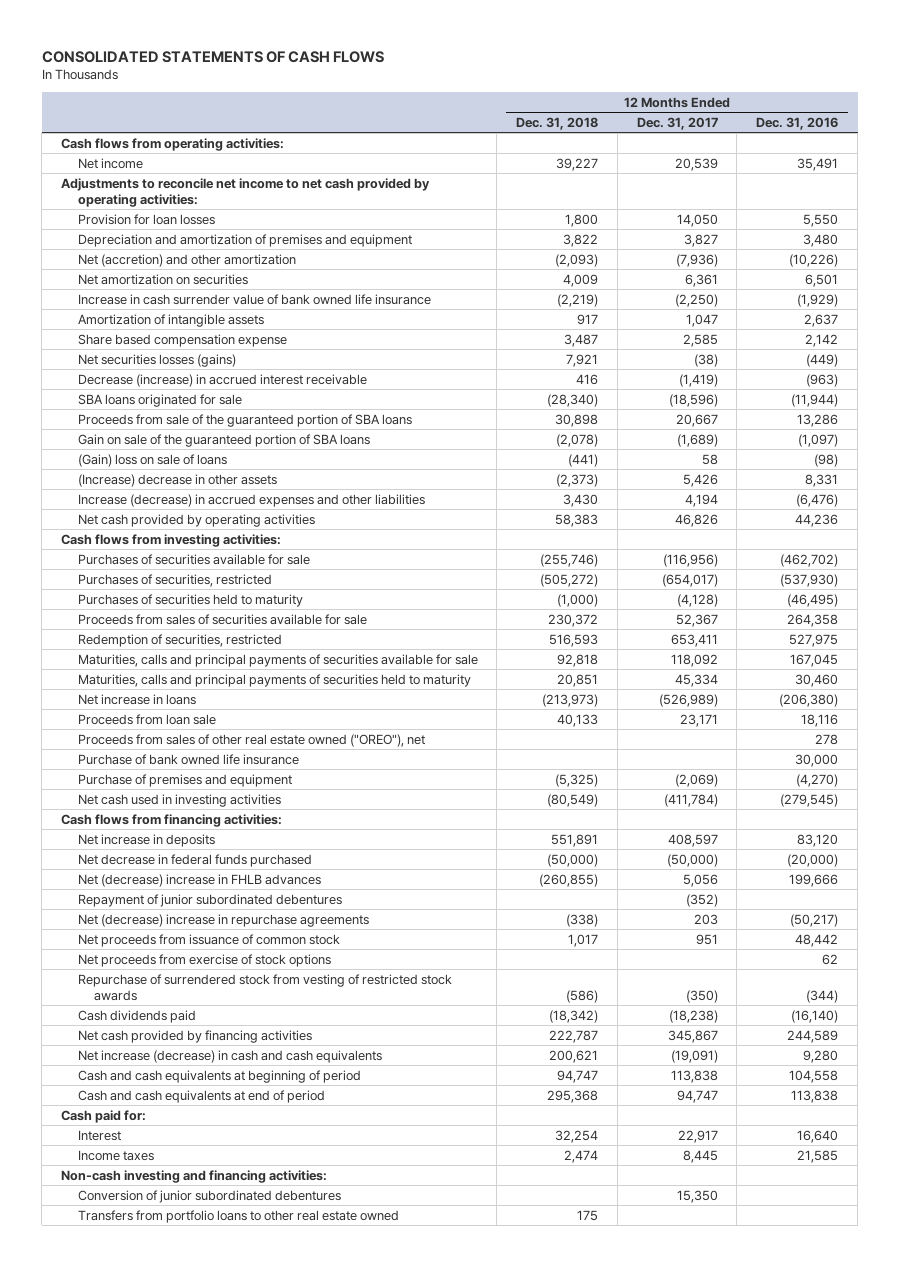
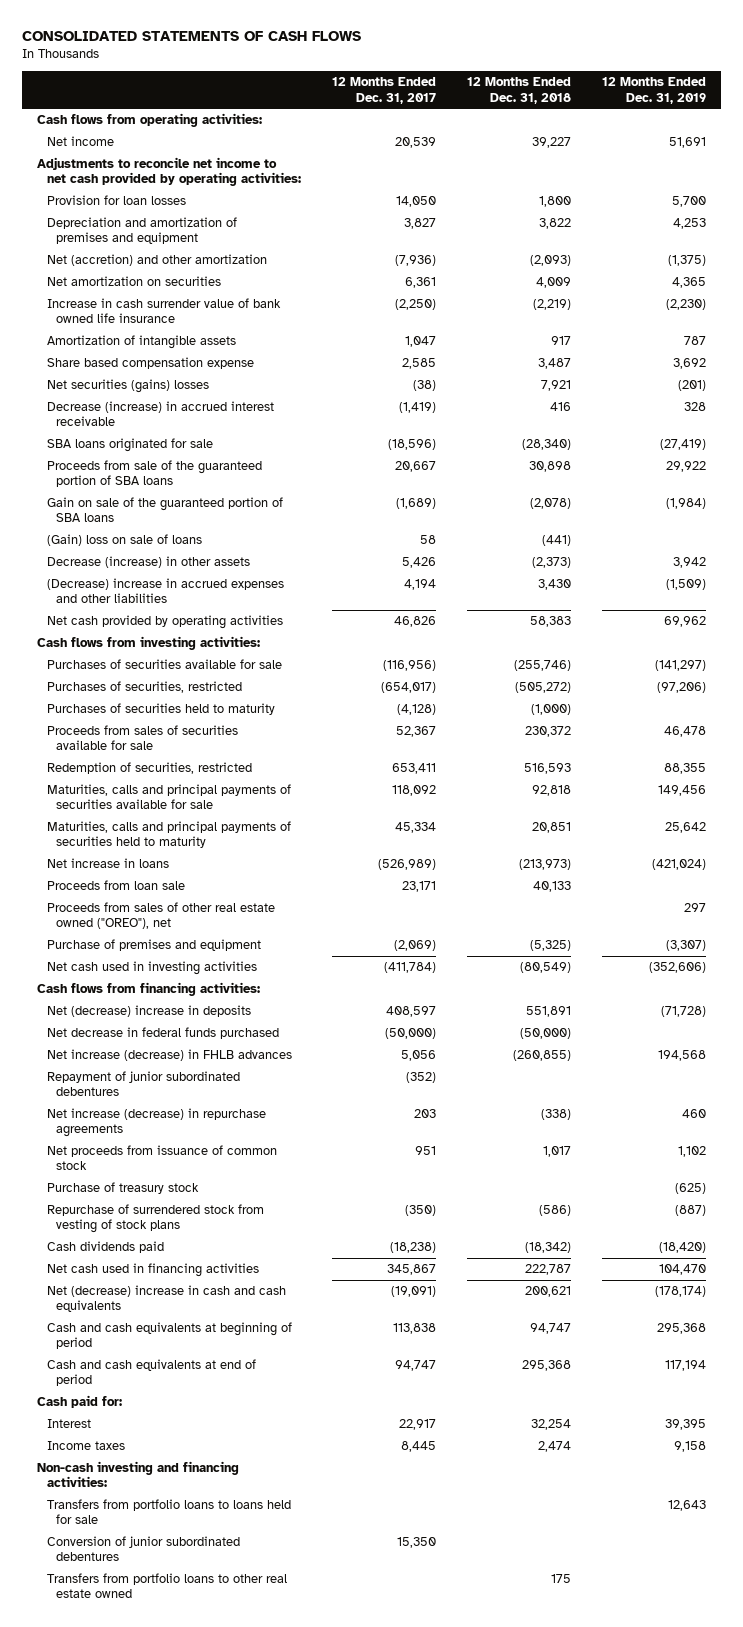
[756,116,839,130] Dec. 31, 2016 -> none
none -> [601,77,706,104] 12 Months Ended Dec. 31, 2019
[77,353,236,367] Net securities losses (gains) -> [46,379,209,394] Net securities (gains) losses
[77,473,277,487] (Increase) decrease in other assets -> [46,556,250,569] Decrease (increase) in other assets
[77,493,425,507] Increase (decrease) in accrued expenses and other liabilities -> [46,578,284,604] (Decrease) increase in accrued expenses and other liabilities
[77,753,299,765] Purchase of bank owned life insurance -> none
[77,833,215,847] Net increase in deposits -> [46,1005,251,1018] Net (decrease) increase in deposits
[77,873,321,887] Net (decrease) increase in FHLB advances -> [46,1049,292,1062] Net increase (decrease) in FHLB advances
[77,913,369,927] Net (decrease) increase in repurchase agreements -> [46,1108,266,1138] Net increase (decrease) in repurchase agreements
[77,953,331,967] Net proceeds from exercise of stock options -> none
none -> [46,1182,199,1195] Purchase of treasury stock
[77,973,452,1001] Repurchase of surrendered stock from vesting of restricted stock awards -> [46,1204,264,1234] Repurchase of surrendered stock from vesting of stock plans
[77,1029,312,1043] Net cash provided by financing activities -> [46,1263,259,1278] Net cash used in financing activities
[77,1049,382,1063] Net increase (decrease) in cash and cash equivalents -> [46,1285,286,1313] Net (decrease) increase in cash and cash equivalents
none -> [46,1499,291,1525] Transfers from portfolio loans to loans held for sale

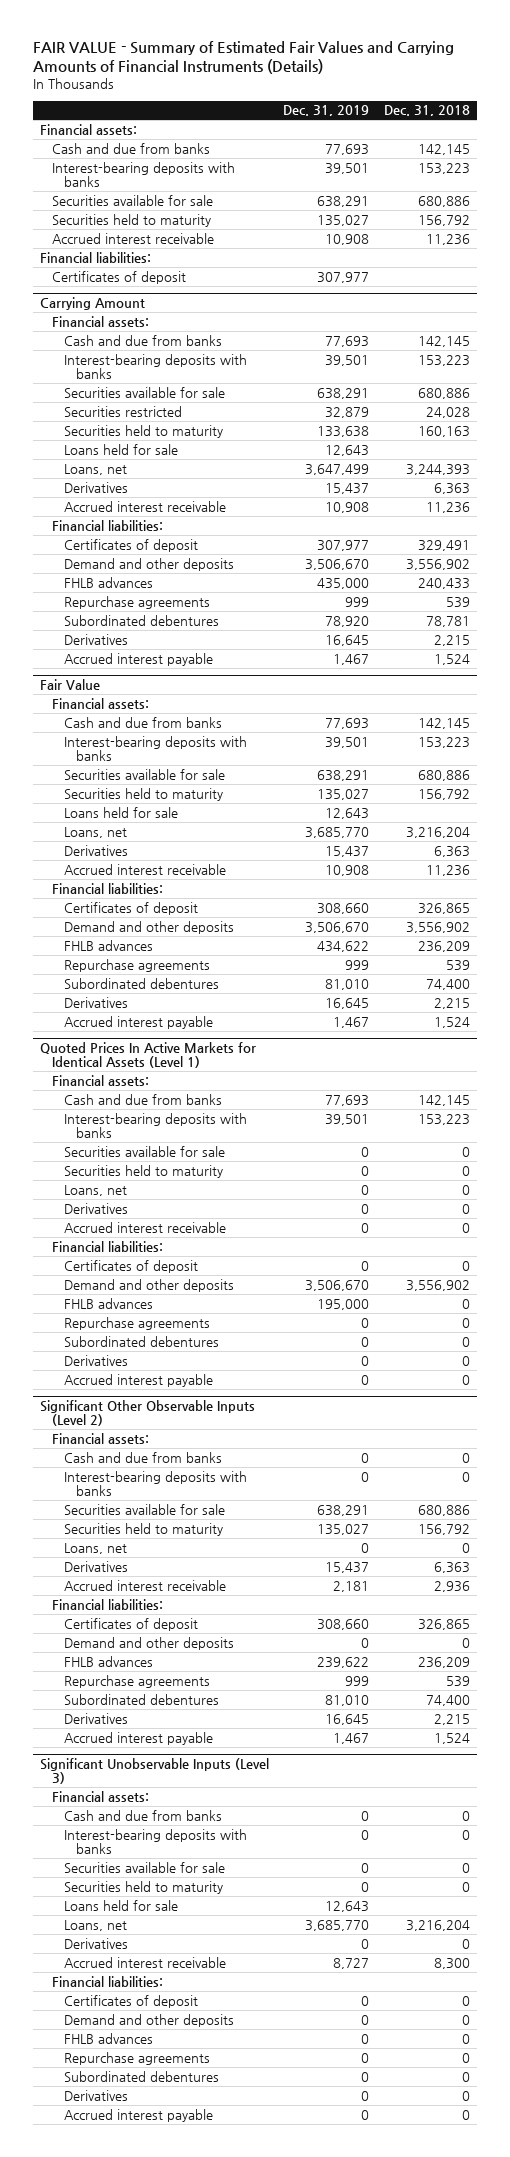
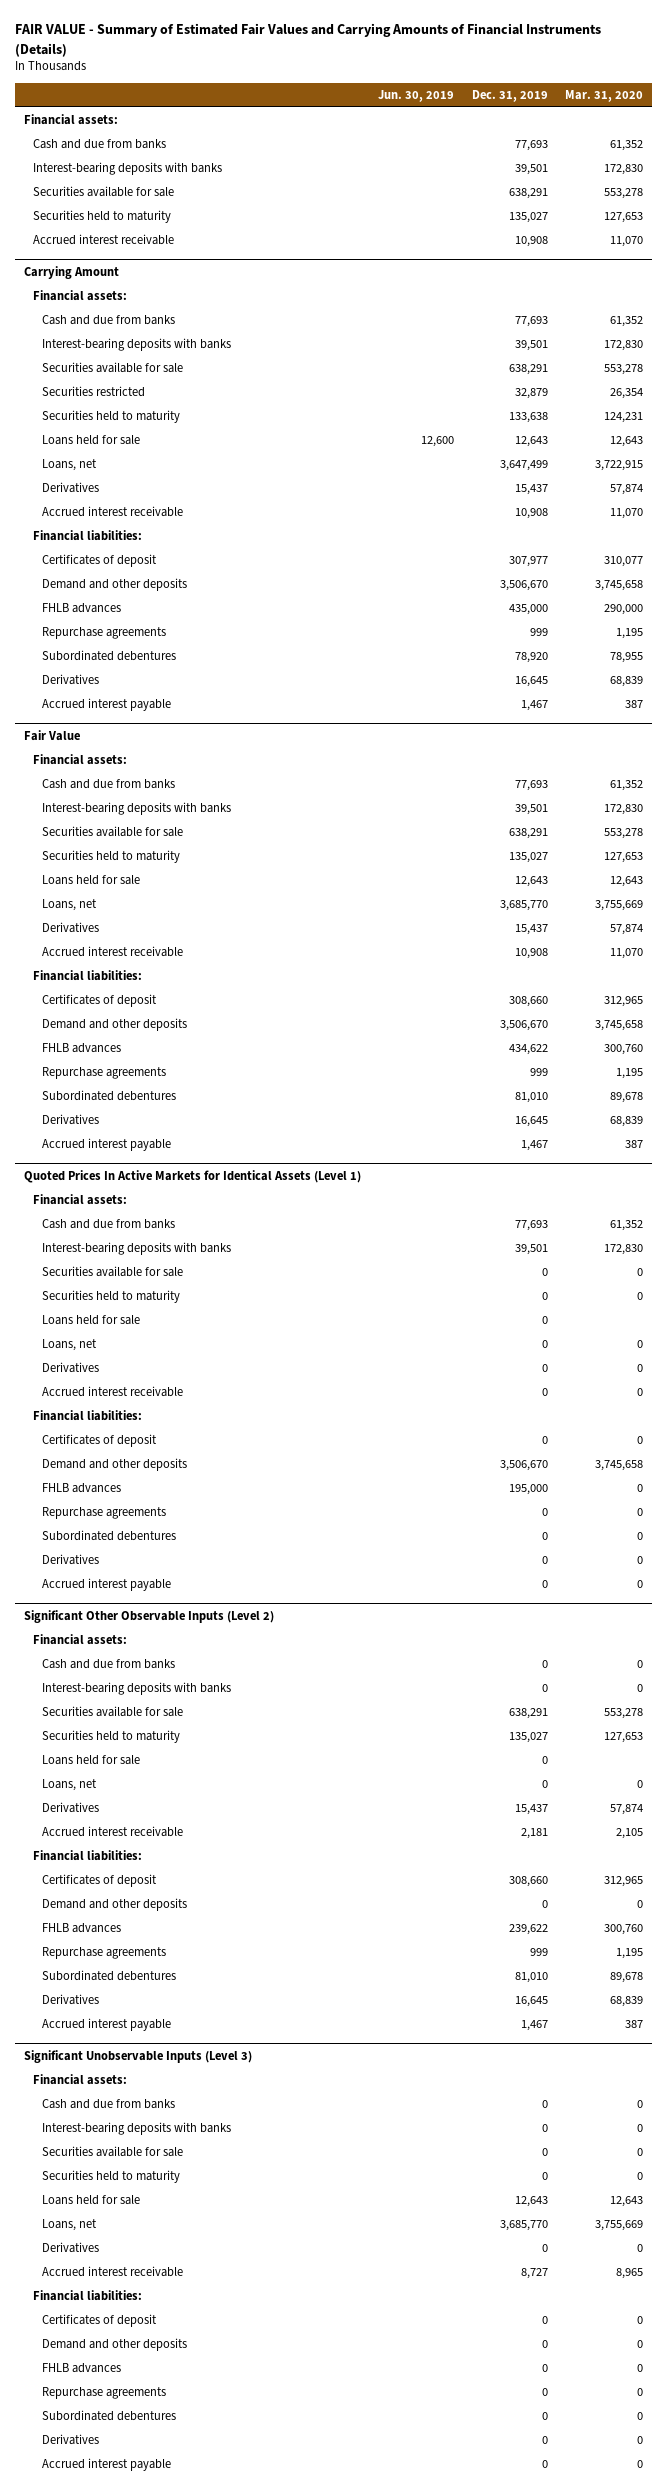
[383,105,470,117] Dec. 31, 2018 -> none
none -> [378,89,455,102] Jun. 30, 2019
none -> [565,89,644,102] Mar. 31, 2020
[40,251,152,263] Financial liabilities: -> none
[52,270,187,284] Certificates of deposit -> none
none -> [41,1315,140,1326] Loans held for sale
none -> [41,1755,140,1766] Loans held for sale

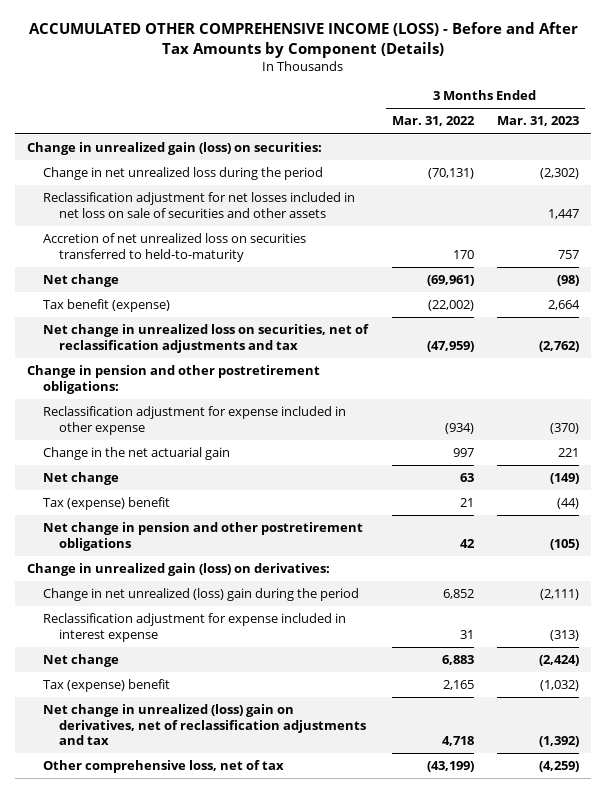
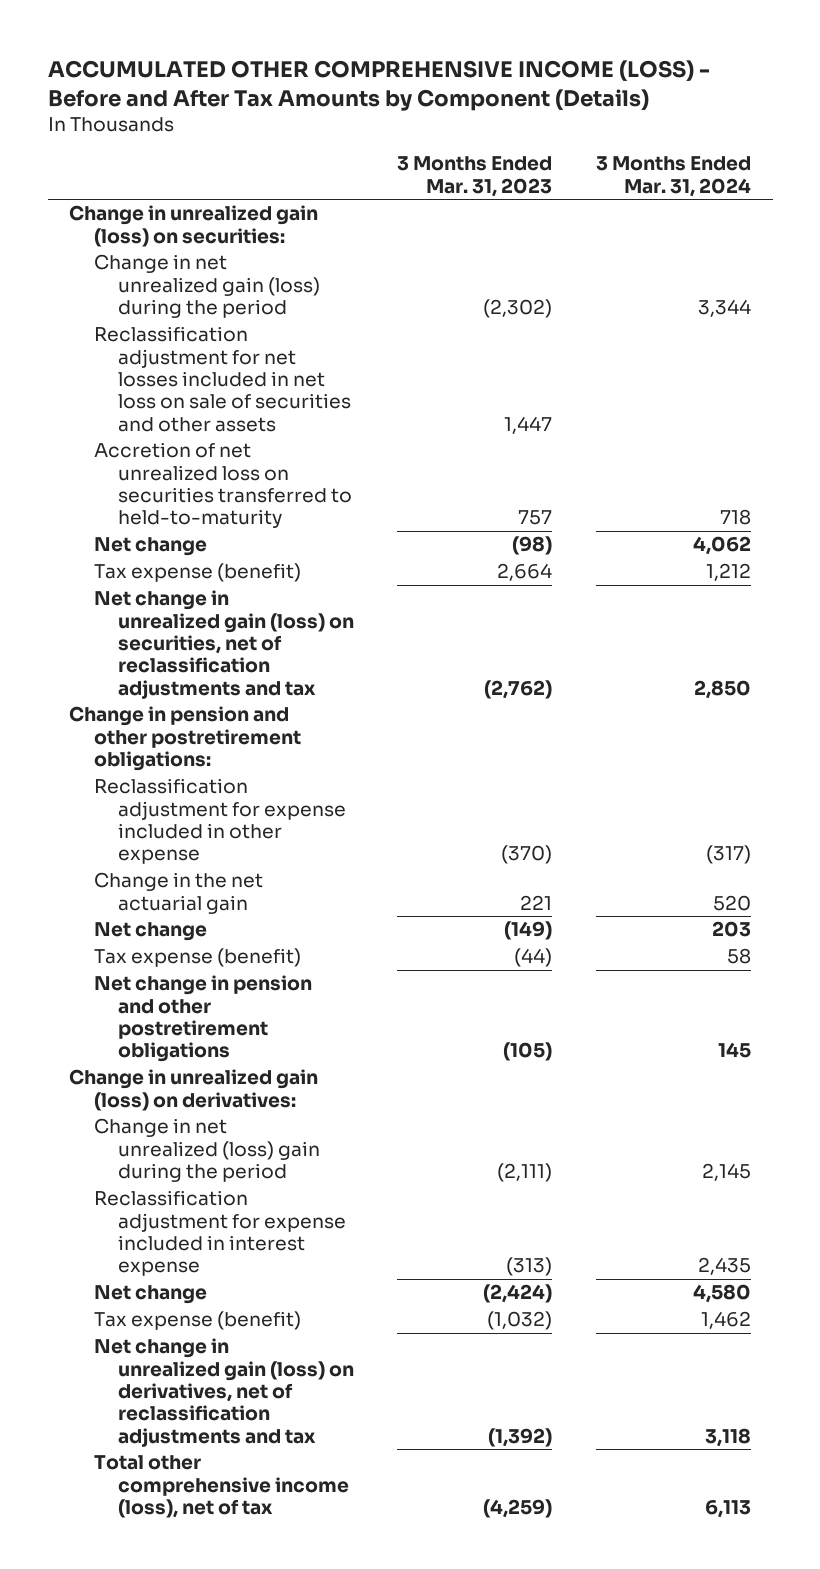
[391,116,475,127] Mar. 31, 2022 -> none
none -> [595,156,751,197] 3 Months Ended Mar. 31, 2024
[43,167,324,181] Change in net unrealized loss during the period -> [93,254,320,318] Change in net unrealized gain (loss) during the period
[43,299,171,313] Tax benefit (expense) -> [93,563,301,583] Tax expense (benefit)
[43,324,370,353] Net change in unrealized loss on securities, net of reclassification adjustments and tax -> [93,590,354,699] Net change in unrealized gain (loss) on securities, net of reclassification adjustments and tax
[43,497,171,511] Tax (expense) benefit -> [93,948,301,968] Tax expense (benefit)
[43,679,171,693] Tax (expense) benefit -> [93,1311,301,1331] Tax expense (benefit)
[43,704,367,746] Net change in unrealized (loss) gain on derivatives, net of reclassification adjustments and tax -> [93,1338,354,1447] Net change in unrealized gain (loss) on derivatives, net of reclassification adjustments and tax
[43,760,285,774] Other comprehensive loss, net of tax -> [93,1455,349,1518] Total other comprehensive income (loss), net of tax

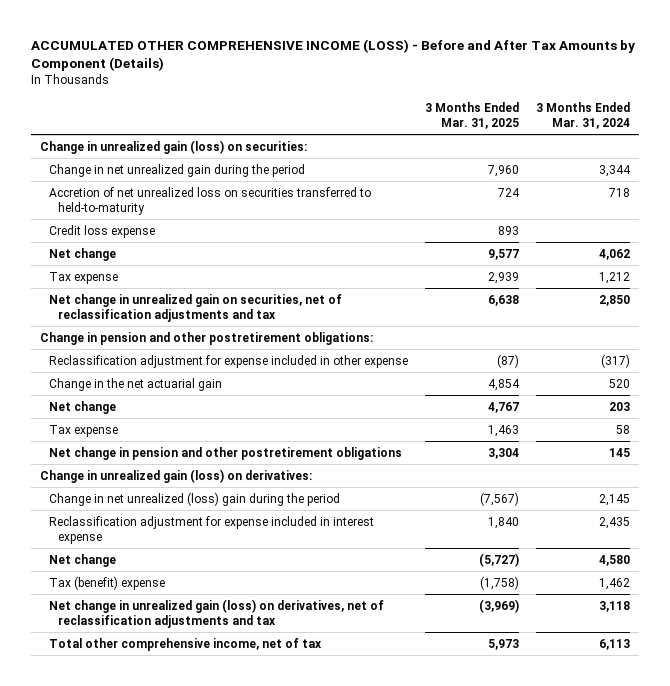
[397,156,553,197] 3 Months Ended Mar. 31, 2023 -> none
none -> [425,101,520,129] 3 Months Ended Mar. 31, 2025
[93,326,351,432] Reclassification adjustment for net losses included in net loss on sale of securities and other assets -> none
[93,254,320,318] Change in net unrealized gain (loss) during the period -> [48,163,305,177] Change in net unrealized gain during the period
none -> [48,224,155,238] Credit loss expense
[93,563,301,583] Tax expense (benefit) -> [48,271,118,284] Tax expense
[93,590,354,699] Net change in unrealized gain (loss) on securities, net of reclassification adjustments and tax -> [48,293,342,322] Net change in unrealized gain on securities, net of reclassification adjustments and tax
[93,948,301,968] Tax expense (benefit) -> [48,424,118,437] Tax expense
[93,1311,301,1331] Tax expense (benefit) -> [48,575,165,590] Tax (benefit) expense
[93,1455,349,1518] Total other comprehensive income (loss), net of tax -> [48,637,322,651] Total other comprehensive income, net of tax

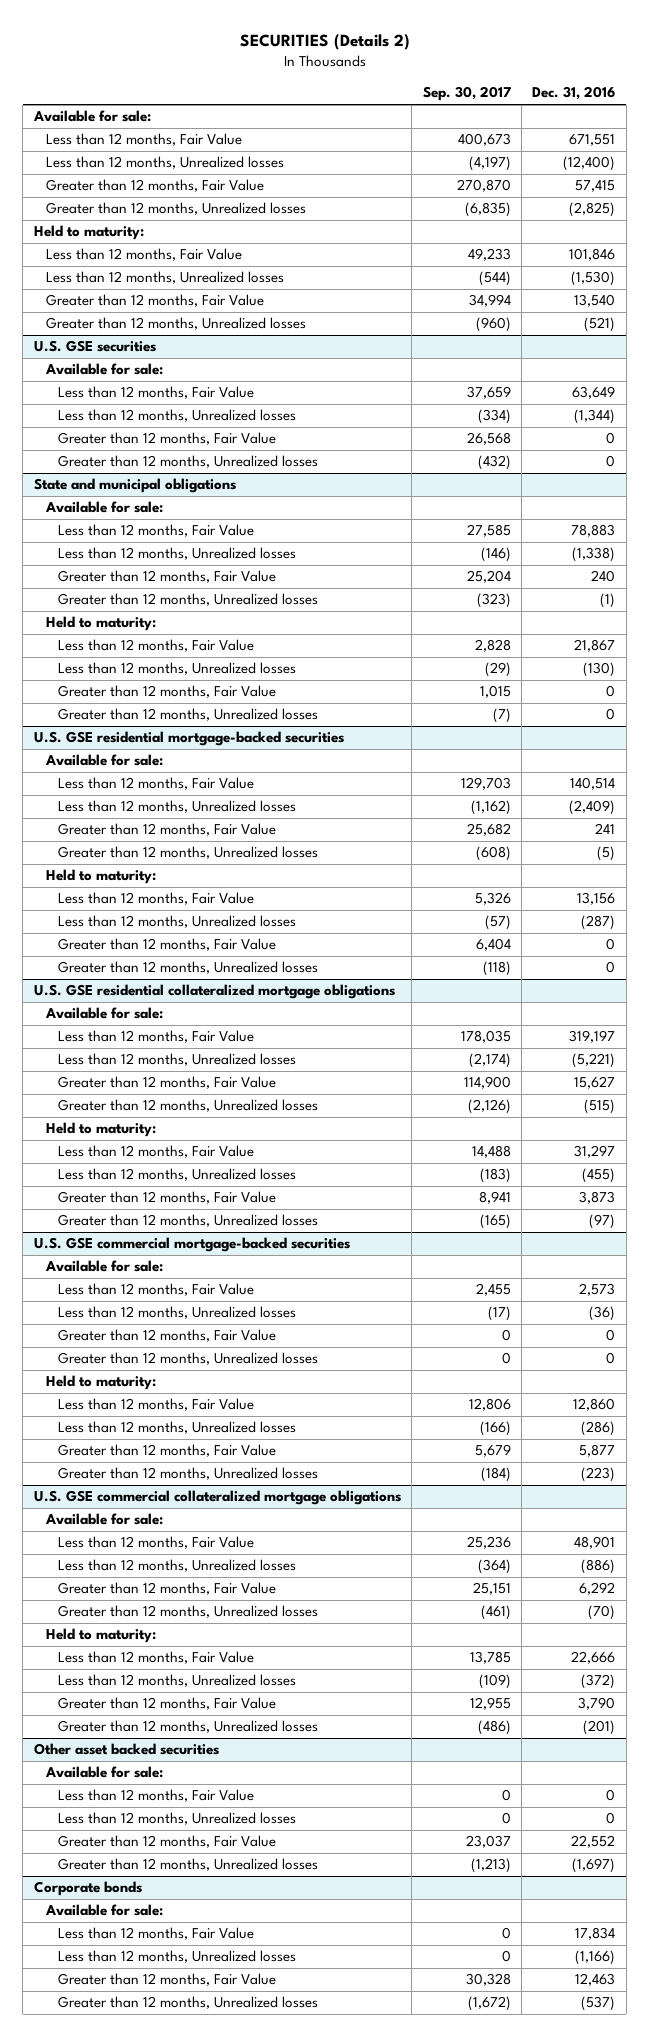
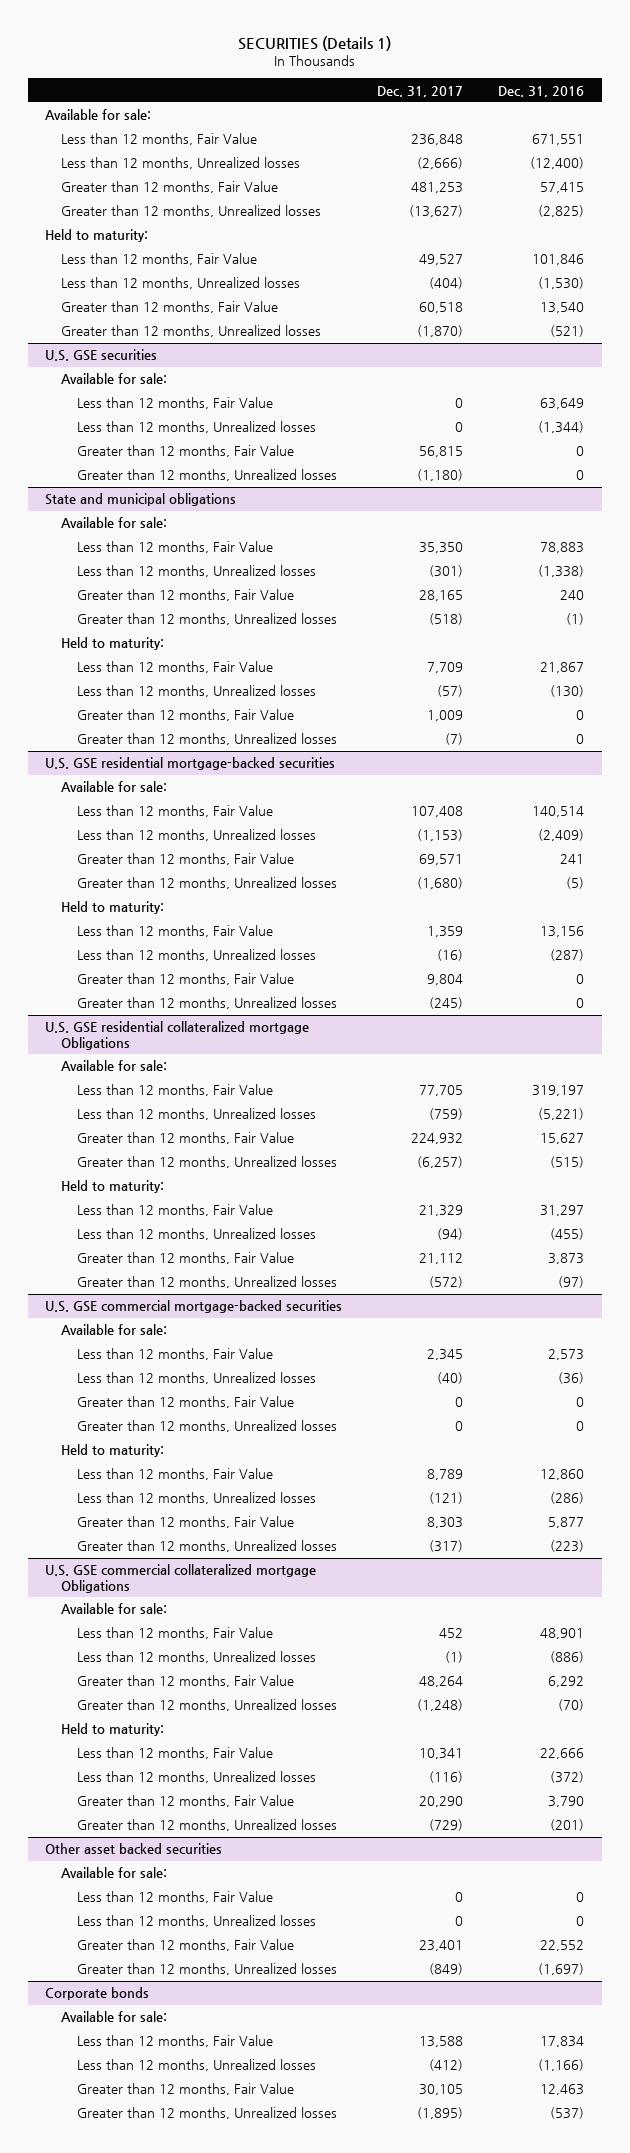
[239,33,410,50] SECURITIES (Details 2) -> [237,35,391,51] SECURITIES (Details 1)
[422,86,511,102] Sep. 30, 2017 -> none
none -> [377,85,464,97] Dec. 31, 2017
[33,984,395,1000] U.S. GSE residential collateralized mortgage obligations -> [45,1021,310,1051] U.S. GSE residential collateralized mortgage Obligations
[33,1490,401,1506] U.S. GSE commercial collateralized mortgage obligations -> [45,1564,317,1594] U.S. GSE commercial collateralized mortgage Obligations

